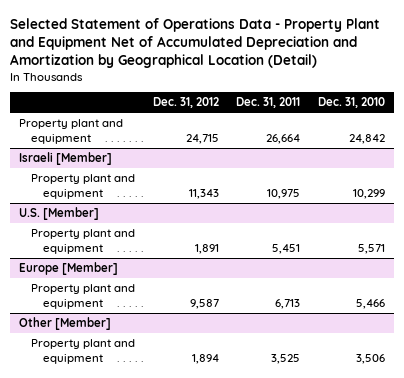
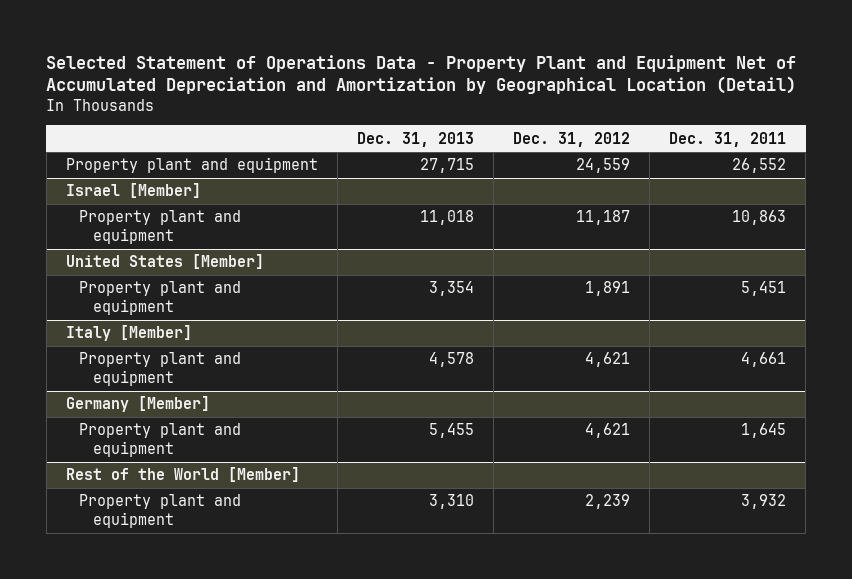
[317,97,385,109] Dec. 31, 2010 -> none
none -> [356,131,474,147] Dec. 31, 2013
[19,152,113,166] Israeli [Member] -> none
[19,207,100,221] U.S. [Member] -> none
[185,134,219,145] 24,715 -> [575,158,630,174] 24,559
[266,134,301,145] 26,664 -> [732,158,787,174] 26,552
none -> [65,183,201,199] Israel [Member]
[188,189,219,200] 11,343 -> [575,210,630,226] 11,187
[267,189,301,200] 10,975 -> [732,210,787,226] 10,863
none -> [65,254,264,270] United States [Member]
[19,262,119,276] Europe [Member] -> none
[19,317,112,331] Other [Member] -> none
none -> [65,325,192,342] Italy [Member]
[189,299,219,310] 9,587 -> [584,352,630,368] 4,621
[275,299,301,310] 6,713 -> [741,352,787,368] 4,661
none -> [65,396,210,413] Germany [Member]
[191,354,219,365] 1,894 -> [584,423,630,439] 4,621
[271,354,301,365] 3,525 -> [741,423,787,439] 1,645
none -> [65,467,300,483] Rest of the World [Member]
none -> [79,494,242,528] Property plant and equipment

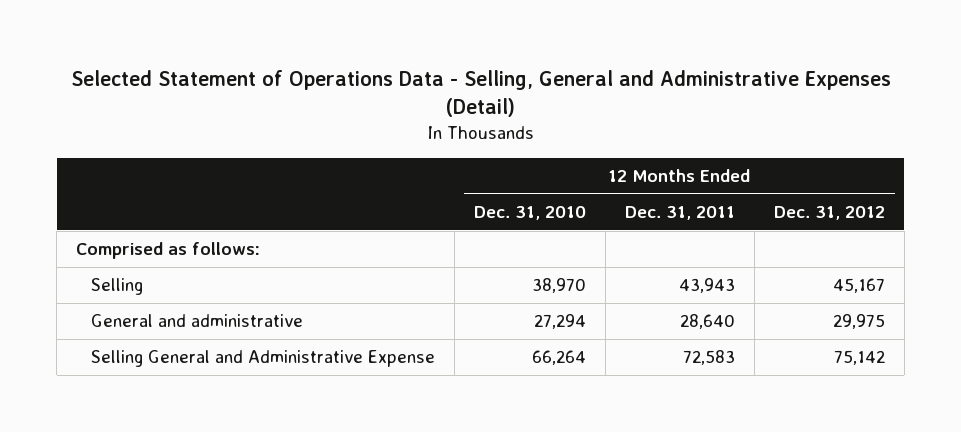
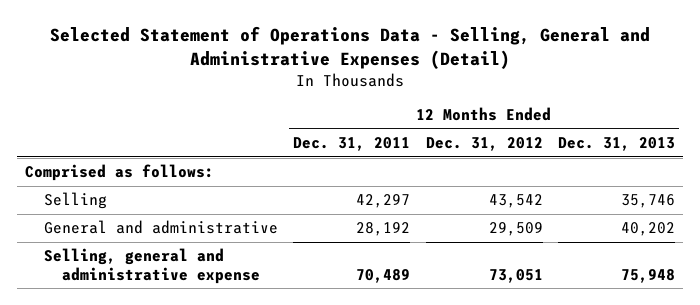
[473,205,586,220] Dec. 31, 2010 -> none
none -> [558,137,676,152] Dec. 31, 2013
[678,278,735,294] 43,943 -> [356,194,411,209] 42,297
[832,278,885,294] 45,167 -> [488,194,543,209] 43,542
[679,314,735,330] 28,640 -> [356,222,411,237] 28,192
[832,314,885,330] 29,975 -> [488,222,543,237] 29,509
[90,350,435,368] Selling General and Administrative Expense -> [43,248,261,284] Selling, general and administrative expense
[682,350,735,366] 72,583 -> [356,268,411,283] 70,489
[833,350,885,366] 75,142 -> [488,268,543,283] 73,051

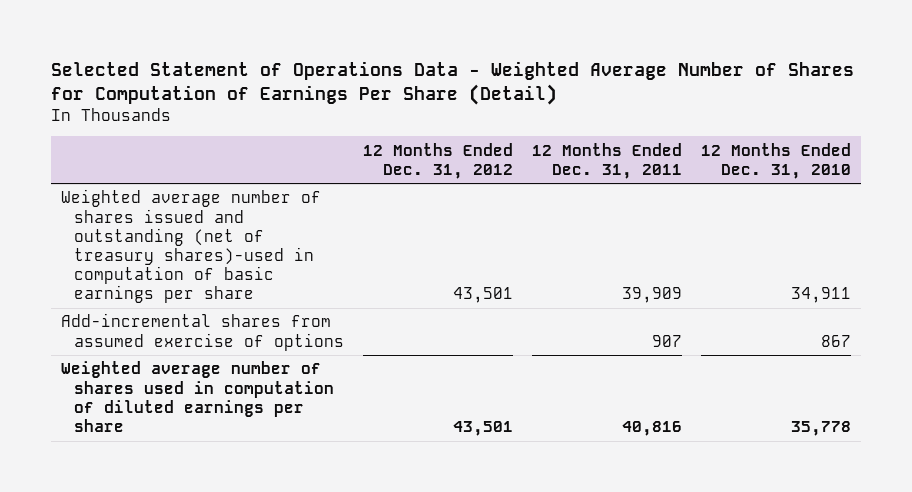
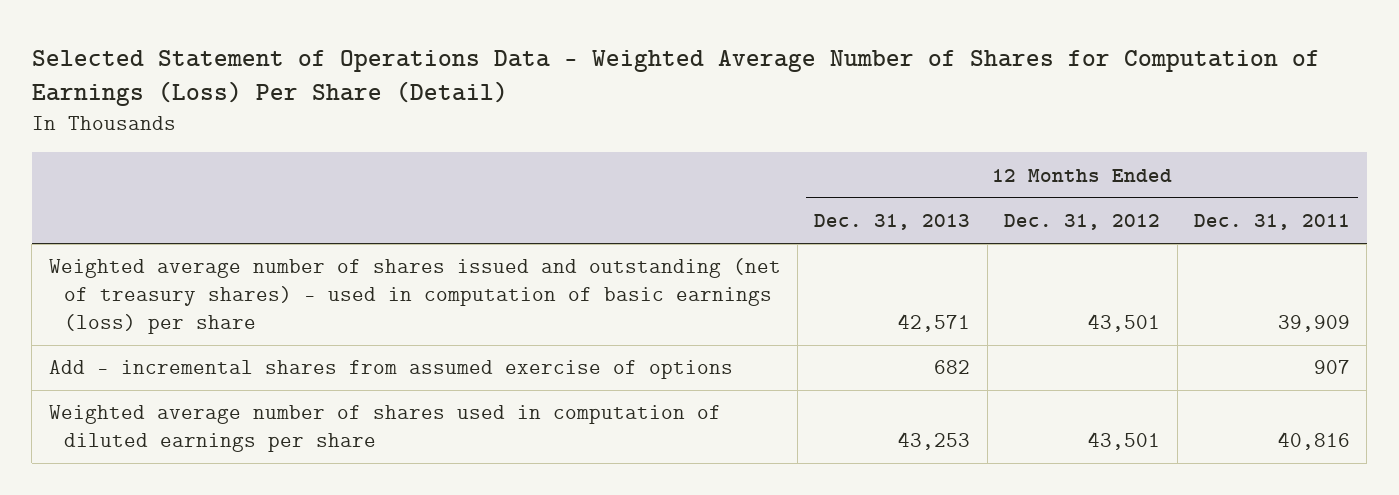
[51,60,855,105] Selected Statement of Operations Data - Weighted Average Number of Shares for Computation of Earnings Per Share (Detail) -> [31,50,1320,107] Selected Statement of Operations Data - Weighted Average Number of Shares for Computation of Earnings (Loss) Per Share (Detail)
[701,142,852,179] 12 Months Ended Dec. 31, 2010 -> none
none -> [814,214,971,231] Dec. 31, 2013
[60,189,321,304] Weighted average number of shares issued and outstanding (net of treasury shares)-used in computation of basic earnings per share -> [48,258,781,335] Weighted average number of shares issued and outstanding (net of treasury shares) - used in computation of basic earnings (loss) per share
[60,313,345,351] Add-incremental shares from assumed exercise of options -> [48,360,733,380] Add - incremental shares from assumed exercise of options

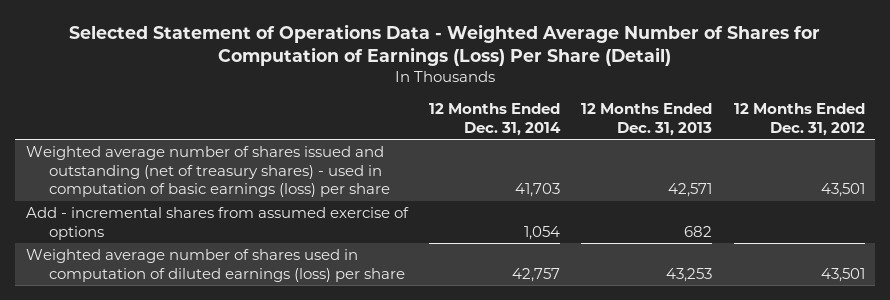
[1193,214,1350,231] Dec. 31, 2011 -> none
none -> [429,103,562,136] 12 Months Ended Dec. 31, 2014
[48,405,721,453] Weighted average number of shares used in computation of diluted earnings per share -> [25,249,405,282] Weighted average number of shares used in computation of diluted earnings (loss) per share

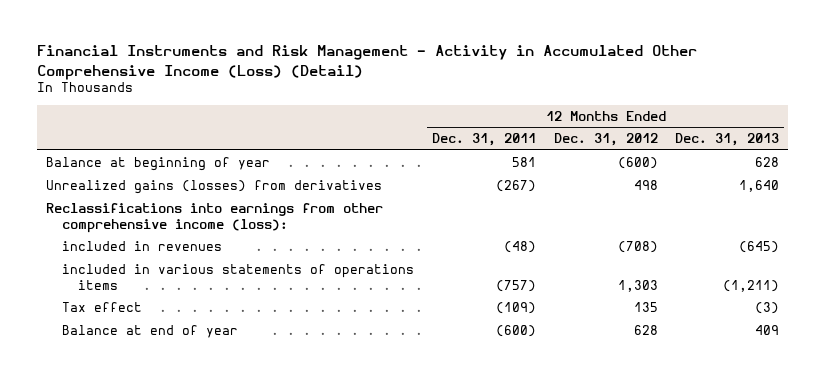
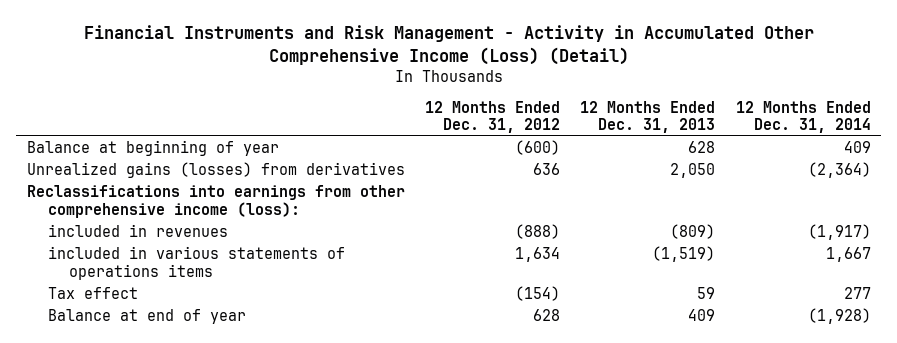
[431,133,536,147] Dec. 31, 2011 -> none
none -> [735,100,871,134] 12 Months Ended Dec. 31, 2014
[633,180,658,191] 498 -> [532,163,560,176] 636
[739,180,780,193] 1,640 -> [670,163,716,179] 2,050
[617,241,658,254] (708) -> [514,224,560,240] (888)
[739,241,780,254] (645) -> [670,224,716,240] (809)
[617,279,658,292] 1,303 -> [514,247,560,263] 1,634
[723,279,780,292] (1,211) -> [652,246,716,263] (1,519)
[633,302,658,313] 135 -> [514,286,560,302] (154)
[755,302,780,315] (3) -> [697,287,716,300] 59

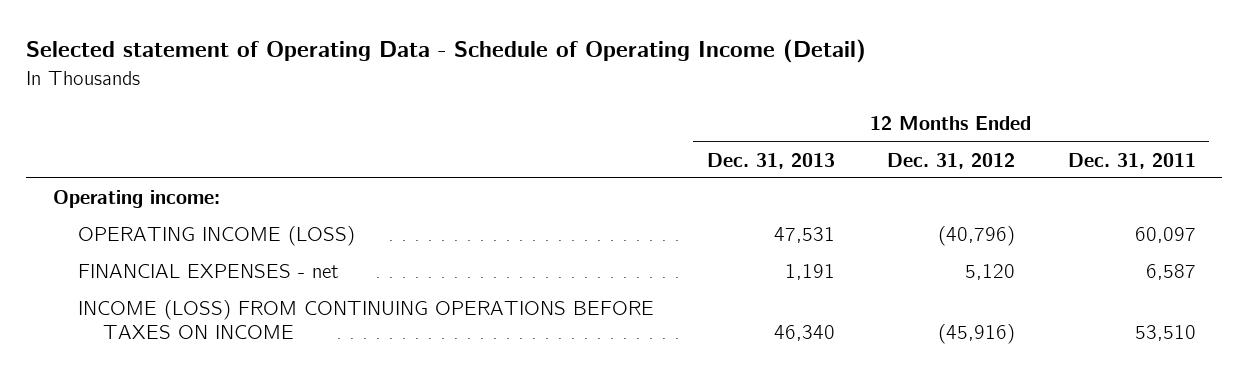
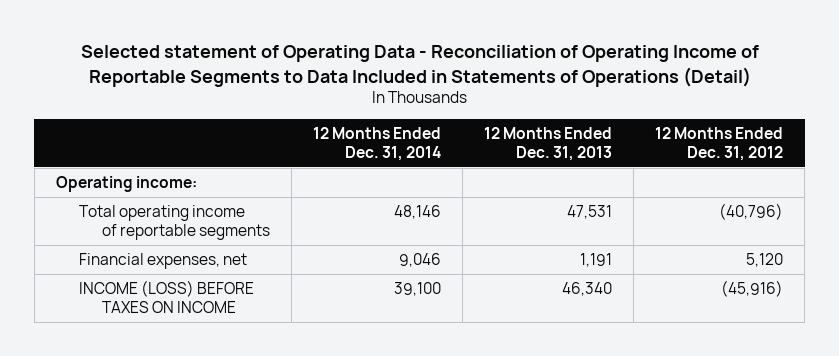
[26,39,867,64] Selected statement of Operating Data - Schedule of Operating Income (Detail) -> [80,45,759,87] Selected statement of Operating Data - Reconciliation of Operating Income of Reportable Segments to Data Included in Statements of Operations (Detail)
[1067,152,1196,169] Dec. 31, 2011 -> none
none -> [312,126,441,161] 12 Months Ended Dec. 31, 2014
[77,226,355,247] OPERATING INCOME (LOSS) -> [78,204,270,240] Total operating income of reportable segments
[77,264,339,279] FINANCIAL EXPENSES - net -> [78,252,247,269] Financial expenses, net
[77,300,654,339] INCOME (LOSS) FROM CONTINUING OPERATIONS BEFORE TAXES ON INCOME -> [78,279,254,313] INCOME (LOSS) BEFORE TAXES ON INCOME

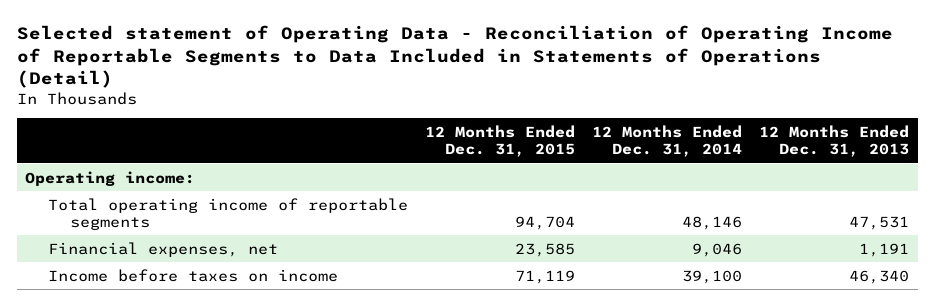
[655,126,784,161] 12 Months Ended Dec. 31, 2012 -> none
none -> [424,124,575,158] 12 Months Ended Dec. 31, 2015
[78,279,254,313] INCOME (LOSS) BEFORE TAXES ON INCOME -> [47,268,338,282] Income before taxes on income

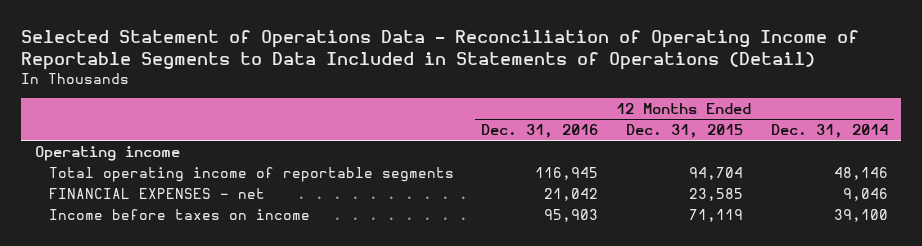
[16,25,893,89] Selected statement of Operating Data - Reconciliation of Operating Income of Reportable Segments to Data Included in Statements of Operations (Detail) -> [20,29,859,70] Selected Statement of Operations Data - Reconciliation of Operating Income of Reportable Segments to Data Included in Statements of Operations (Detail)
[759,124,910,158] 12 Months Ended Dec. 31, 2013 -> none
none -> [481,124,599,139] Dec. 31, 2016
[25,170,196,186] Operating income: -> [34,145,180,161] Operating income
[47,241,278,257] Financial expenses, net -> [48,187,265,199] FINANCIAL EXPENSES - net

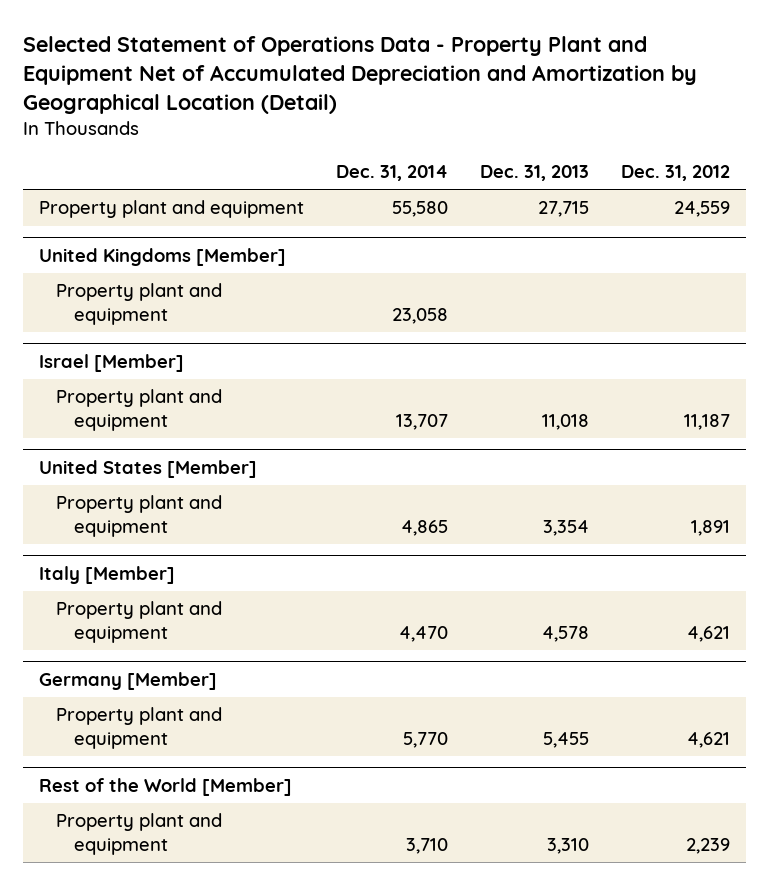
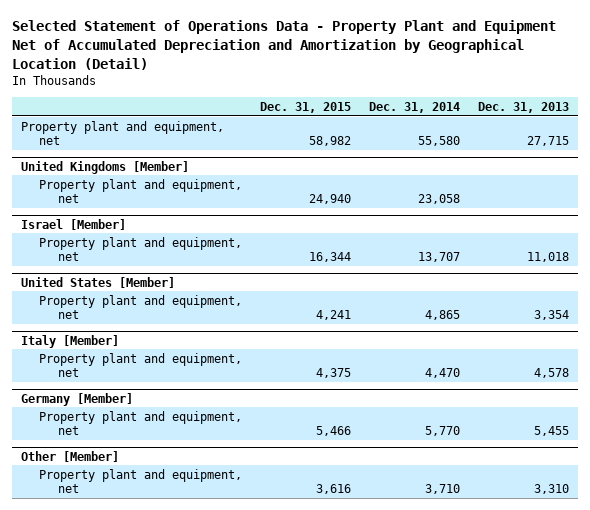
[621,165,731,182] Dec. 31, 2012 -> none
none -> [260,101,352,113] Dec. 31, 2015
[39,200,305,219] Property plant and equipment -> [20,120,224,145] Property plant and equipment, net
[56,283,223,326] Property plant and equipment -> [39,178,243,203] Property plant and equipment, net
[56,389,223,432] Property plant and equipment -> [39,236,243,261] Property plant and equipment, net
[56,495,223,538] Property plant and equipment -> [39,294,243,319] Property plant and equipment, net
[56,601,223,644] Property plant and equipment -> [39,352,243,377] Property plant and equipment, net
[39,778,293,797] Rest of the World [Member] -> none
[56,707,223,750] Property plant and equipment -> [39,410,243,435] Property plant and equipment, net
none -> [20,450,119,462] Other [Member]
[56,813,223,856] Property plant and equipment -> [39,468,243,493] Property plant and equipment, net

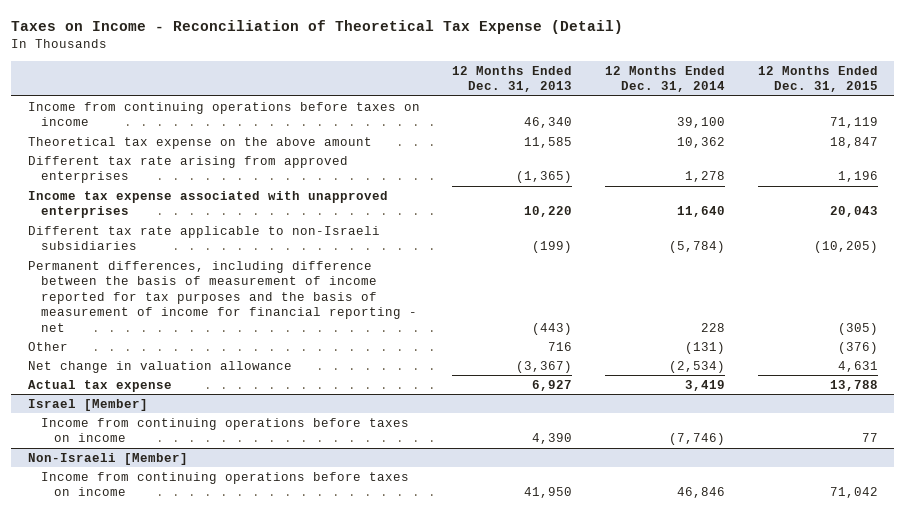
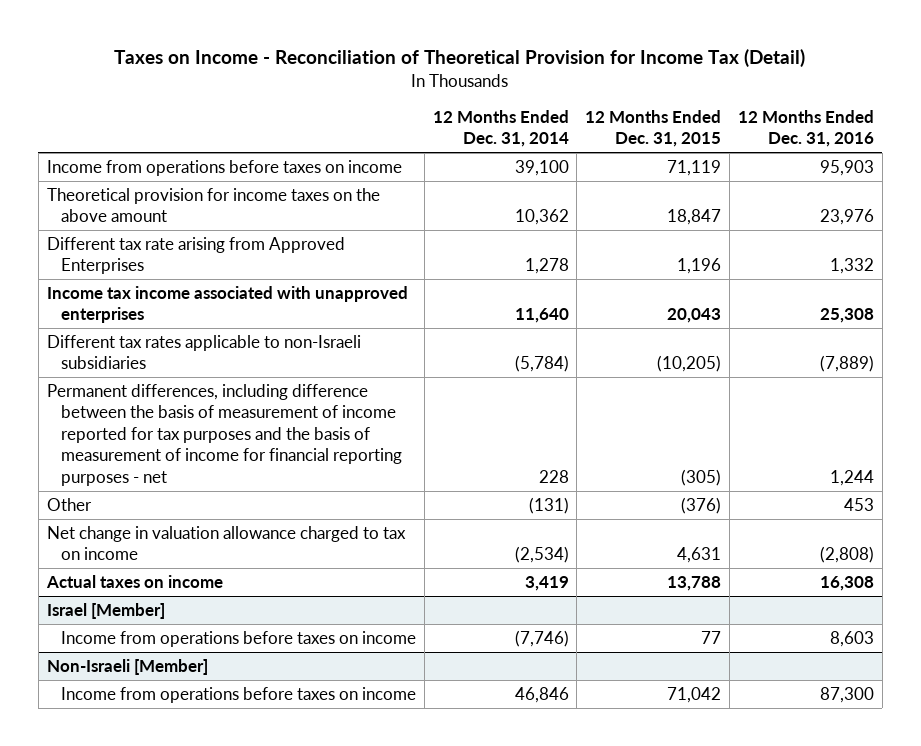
[11,20,624,35] Taxes on Income - Reconciliation of Theoretical Tax Expense (Detail) -> [114,49,806,68] Taxes on Income - Reconciliation of Theoretical Provision for Income Tax (Detail)
[452,65,573,93] 12 Months Ended Dec. 31, 2013 -> none
none -> [737,109,874,148] 12 Months Ended Dec. 31, 2016
[27,101,420,127] Income from continuing operations before taxes on income -> [46,159,402,176] Income from operations before taxes on income
[27,136,372,149] Theoretical tax expense on the above amount -> [46,187,380,223] Theoretical provision for income taxes on the above amount
[27,155,348,184] Different tax rate arising from approved enterprises -> [46,236,345,275] Different tax rate arising from Approved Enterprises
[27,190,388,219] Income tax expense associated with unapproved enterprises -> [46,285,408,324] Income tax income associated with unapproved enterprises
[27,225,380,251] Different tax rate applicable to non-Israeli subsidiaries -> [46,334,361,370] Different tax rates applicable to non-Israeli subsidiaries
[27,260,417,332] Permanent differences, including difference between the basis of measurement of income reported for tax purposes and the basis of measurement of income for financial reporting - net -> [46,383,403,486] Permanent differences, including difference between the basis of measurement of income reported for tax purposes and the basis of measurement of income for financial reporting purposes - net
[27,360,292,373] Net change in valuation allowance -> [46,525,406,561] Net change in valuation allowance charged to tax on income
[27,379,172,392] Actual tax expense -> [45,574,223,588] Actual taxes on income
[40,417,409,443] Income from continuing operations before taxes on income -> [61,630,417,647] Income from operations before taxes on income
[40,471,409,497] Income from continuing operations before taxes on income -> [61,686,417,703] Income from operations before taxes on income

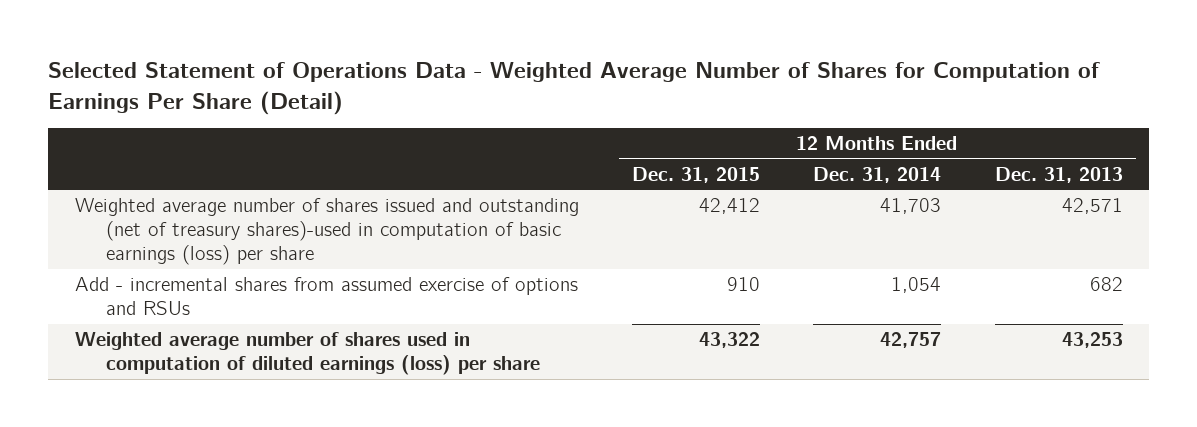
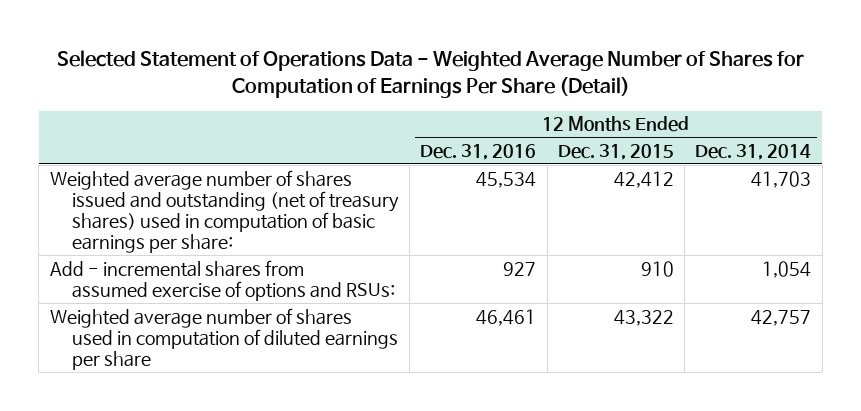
[994,166,1123,183] Dec. 31, 2013 -> none
none -> [420,143,537,160] Dec. 31, 2016
[74,197,579,266] Weighted average number of shares issued and outstanding (net of treasury shares)-used in computation of basic earnings (loss) per share -> [49,169,399,253] Weighted average number of shares issued and outstanding (net of treasury shares) used in computation of basic earnings per share:
[74,276,578,316] Add - incremental shares from assumed exercise of options and RSUs -> [49,259,395,301] Add - incremental shares from assumed exercise of options and RSUs:
[74,331,540,376] Weighted average number of shares used in computation of diluted earnings (loss) per share -> [49,307,398,370] Weighted average number of shares used in computation of diluted earnings per share

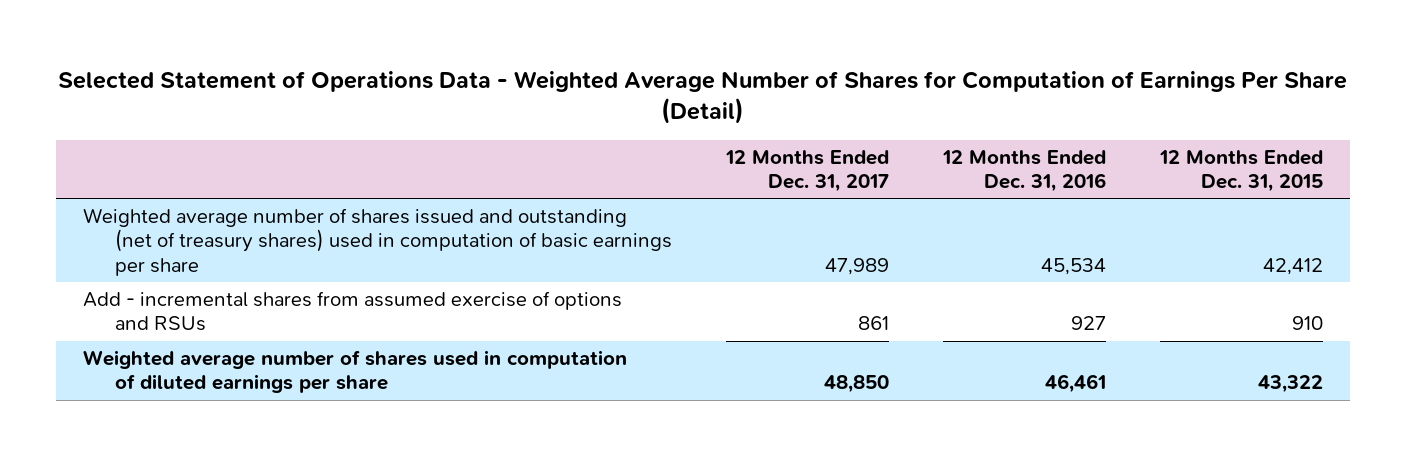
[695,143,812,160] Dec. 31, 2014 -> none
none -> [725,149,890,193] 12 Months Ended Dec. 31, 2017
[49,169,399,253] Weighted average number of shares issued and outstanding (net of treasury shares) used in computation of basic earnings per share: -> [83,208,673,276] Weighted average number of shares issued and outstanding (net of treasury shares) used in computation of basic earnings per share
[49,259,395,301] Add - incremental shares from assumed exercise of options and RSUs: -> [83,291,623,332] Add - incremental shares from assumed exercise of options and RSUs

